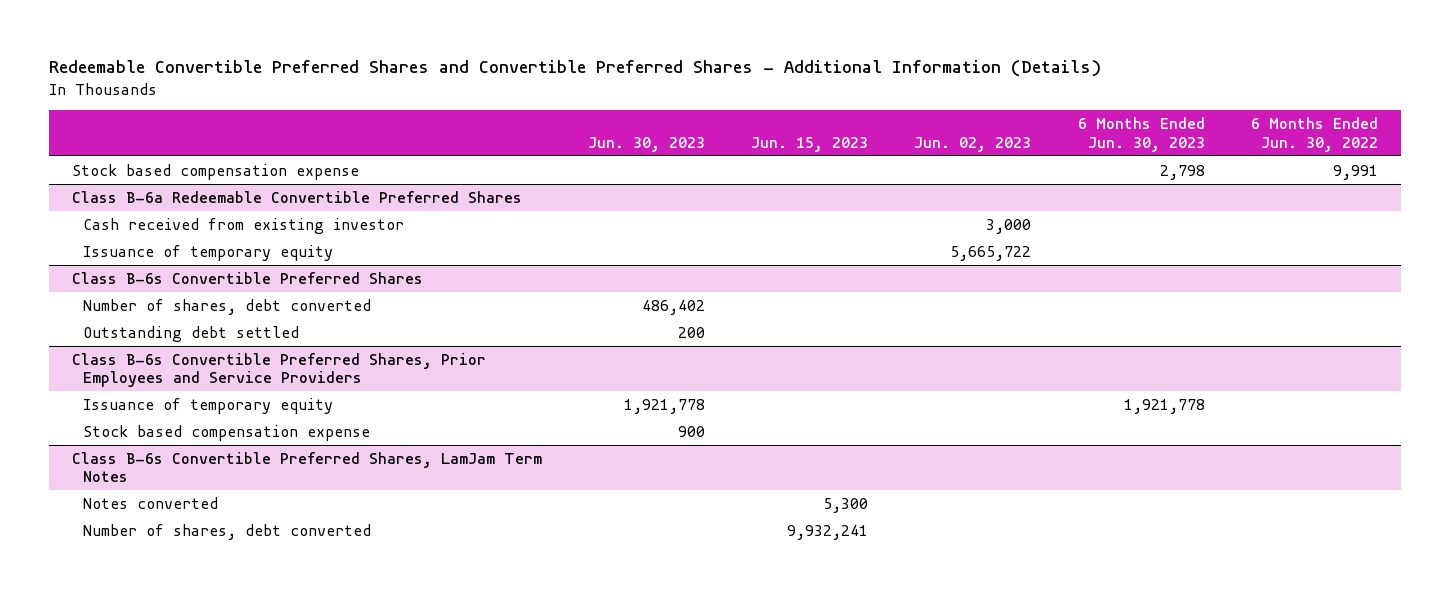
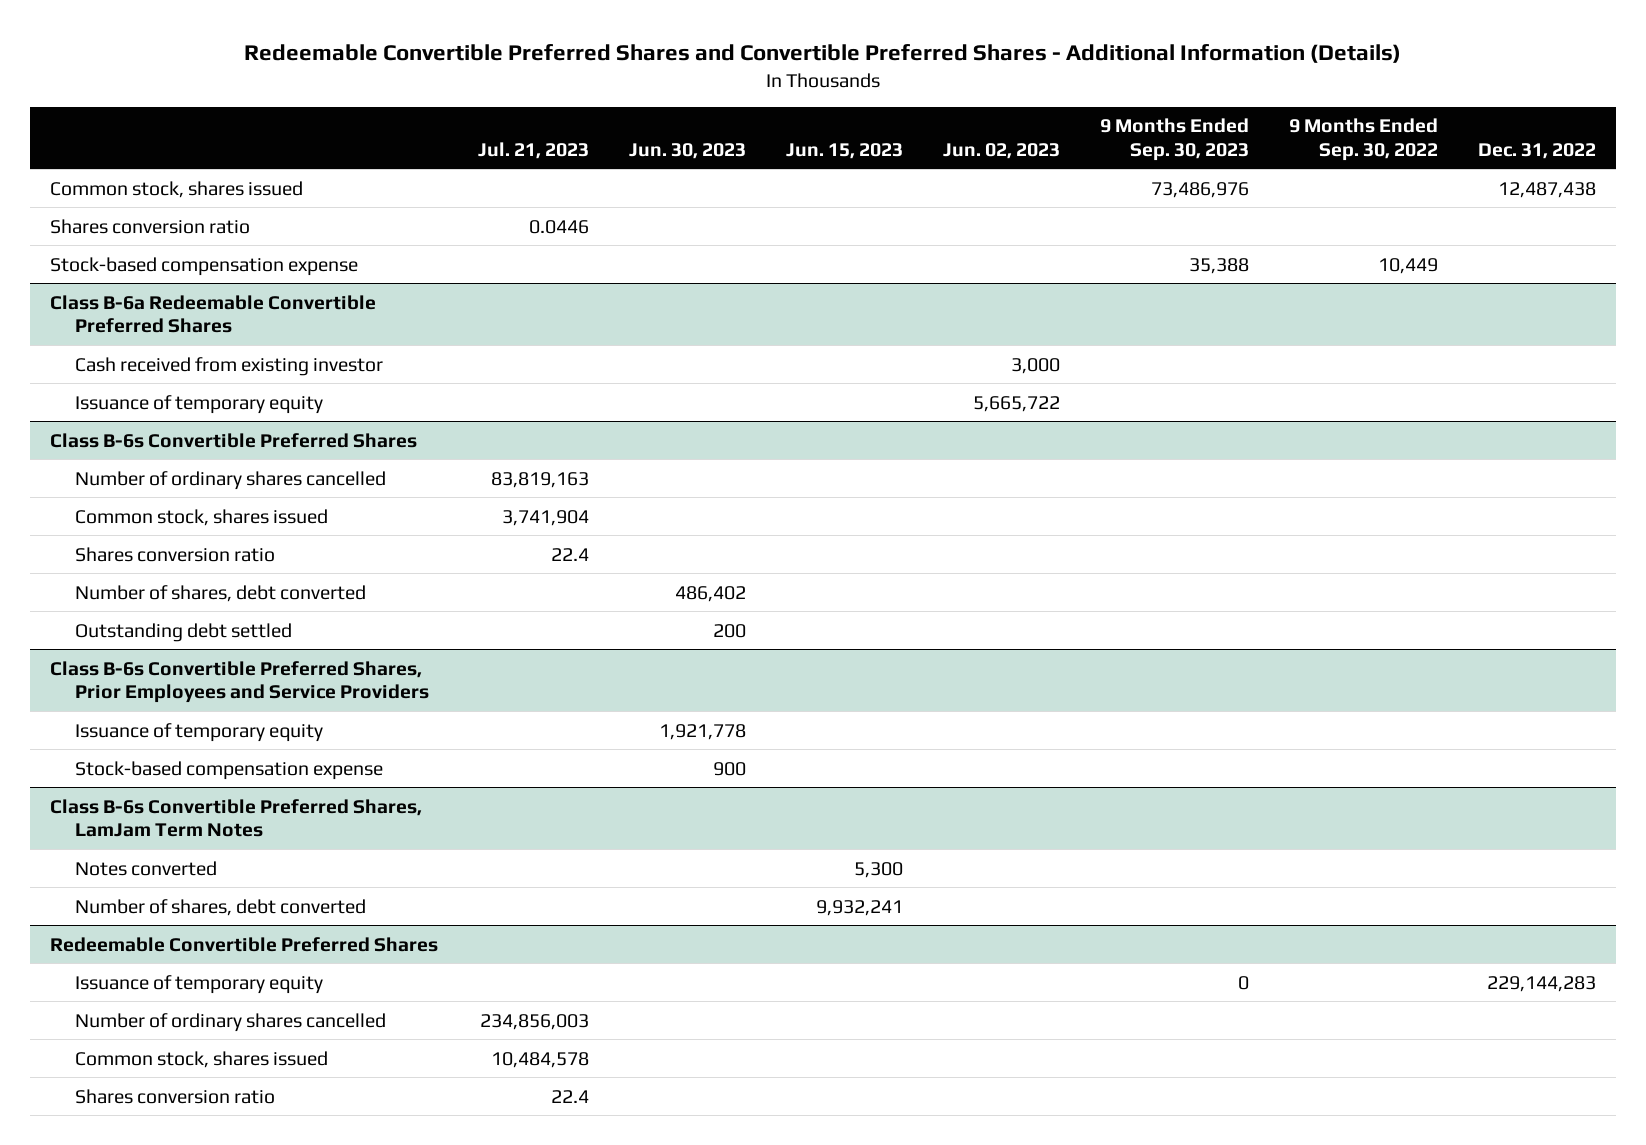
[1077,117,1205,152] 6 Months Ended Jun. 30, 2023 -> none
[1250,117,1378,152] 6 Months Ended Jun. 30, 2022 -> none
none -> [477,141,589,159] Jul. 21, 2023
none -> [1100,118,1250,161] 9 Months Ended Sep. 30, 2023
none -> [1289,118,1439,161] 9 Months Ended Sep. 30, 2022
none -> [1478,142,1597,159] Dec. 31, 2022
none -> [49,180,303,198] Common stock, shares issued
none -> [49,218,250,234] Shares conversion ratio
[71,163,359,180] Stock based compensation expense -> [49,256,358,276] Stock-based compensation expense
none -> [74,470,386,490] Number of ordinary shares cancelled
none -> [74,508,328,526] Common stock, shares issued
none -> [74,546,275,562] Shares conversion ratio
[82,424,370,441] Stock based compensation expense -> [74,760,383,780] Stock-based compensation expense
none -> [49,936,438,952] Redeemable Convertible Preferred Shares
none -> [74,974,323,994] Issuance of temporary equity
none -> [74,1012,386,1032] Number of ordinary shares cancelled
none -> [74,1050,328,1068] Common stock, shares issued
none -> [74,1088,275,1104] Shares conversion ratio

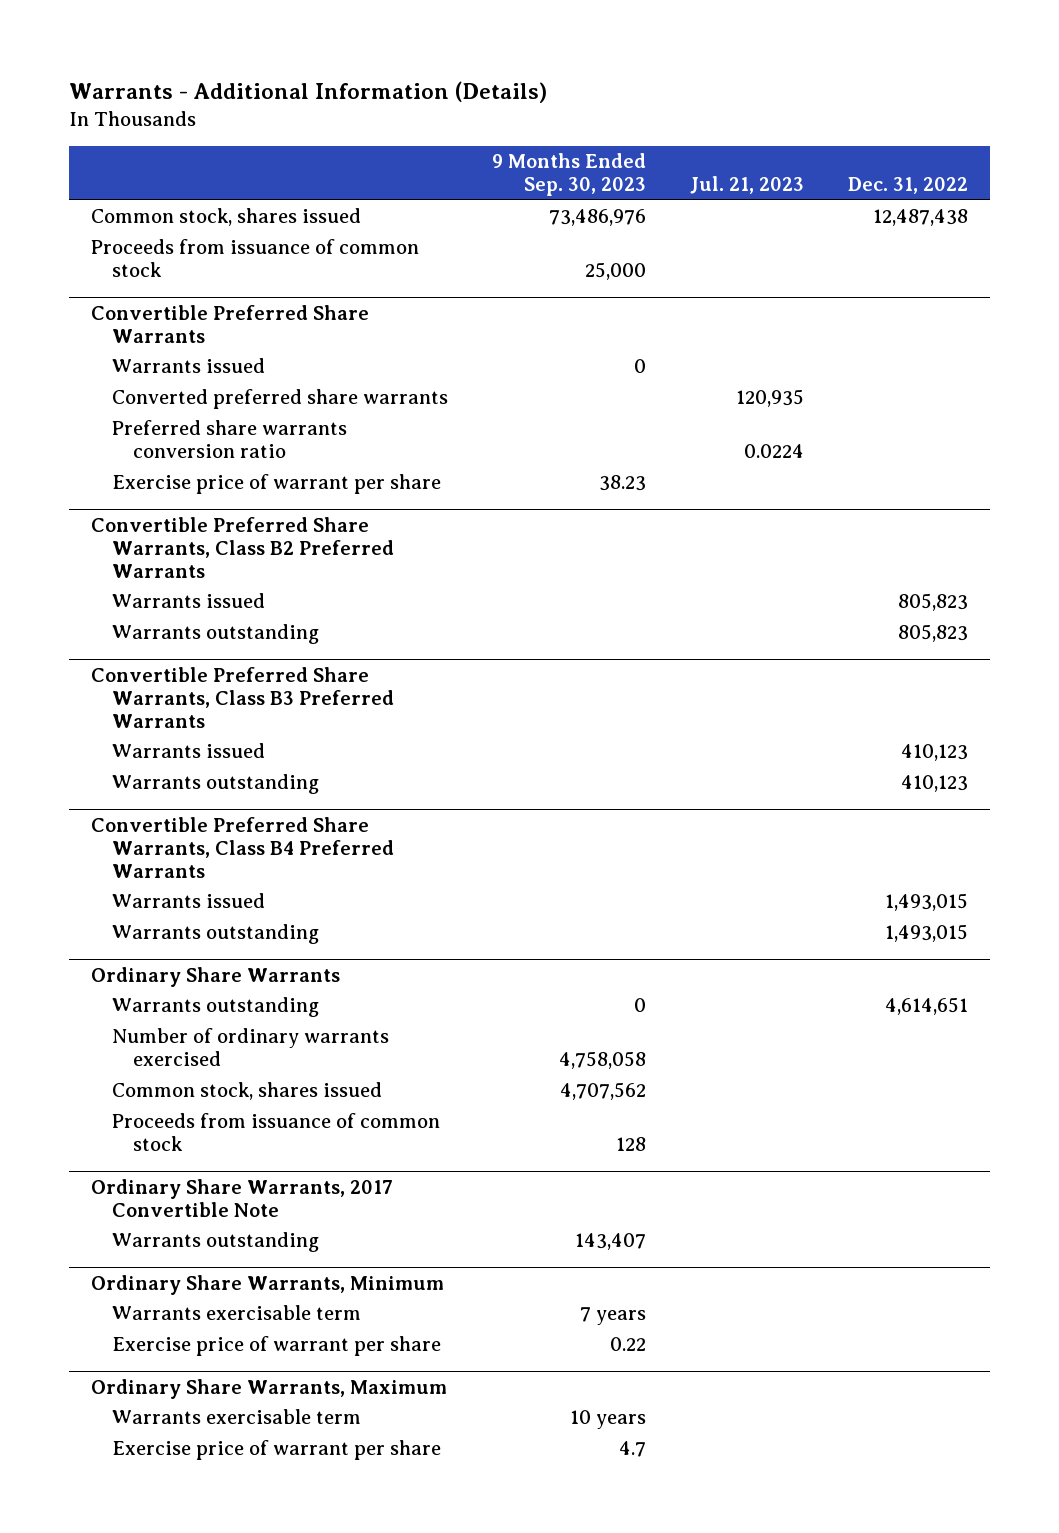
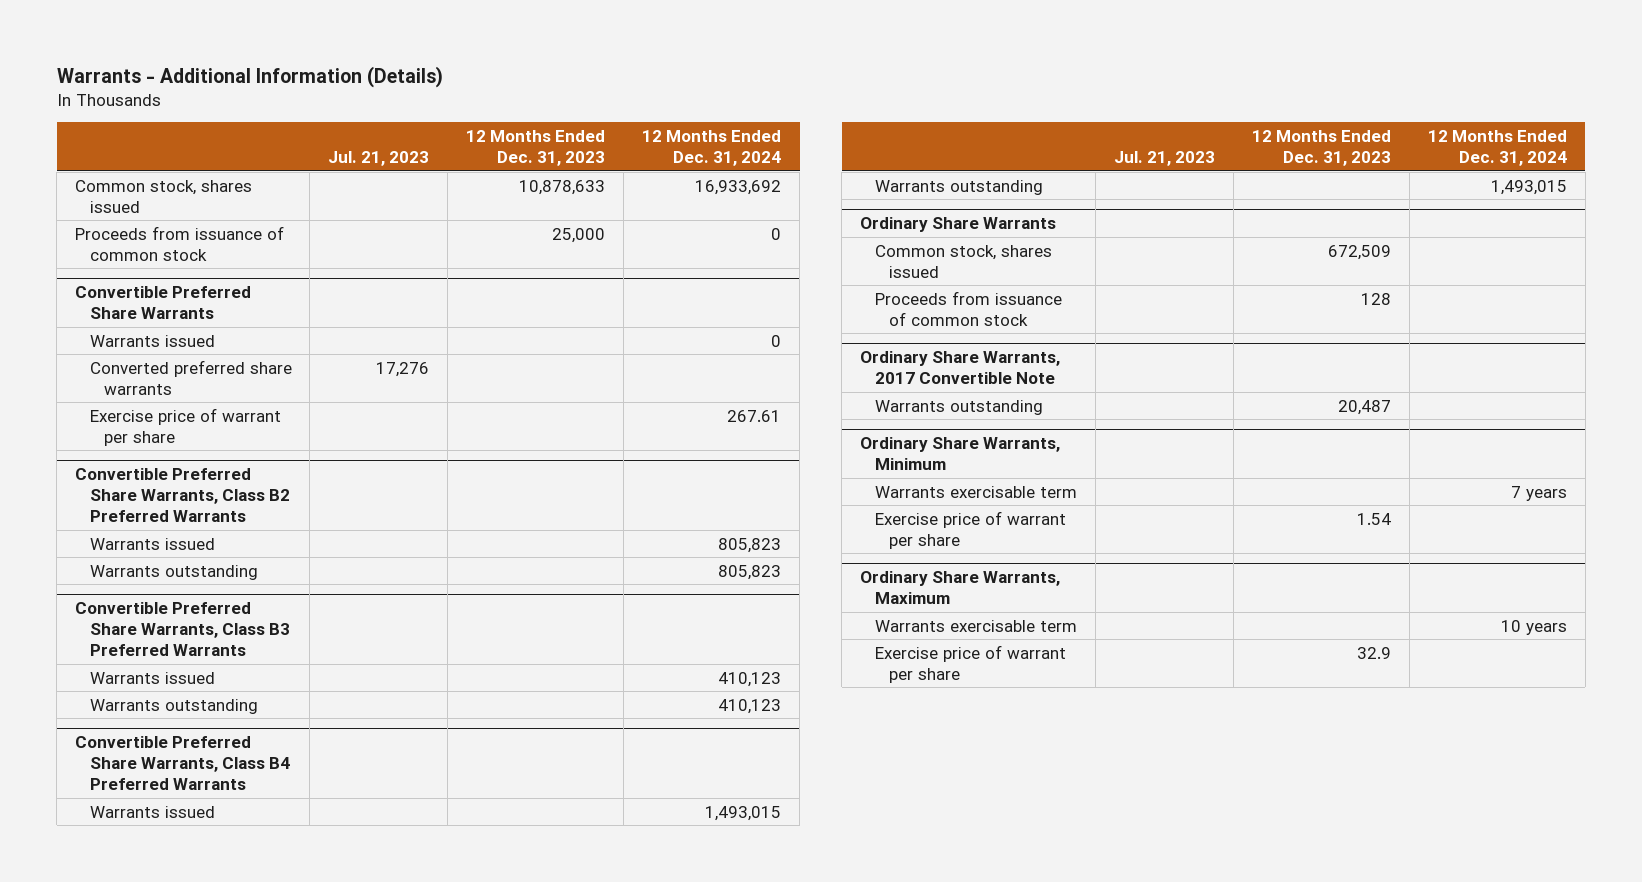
[491,153,646,197] 9 Months Ended Sep. 30, 2023 -> none
[847,177,968,195] Dec. 31, 2022 -> none
none -> [466,129,606,167] 12 Months Ended Dec. 31, 2023
none -> [642,129,782,167] 12 Months Ended Dec. 31, 2024
[111,420,347,459] Preferred share warrants conversion ratio -> none
[735,389,804,408] 120,935 -> [376,361,430,377] 17,276
[111,997,319,1018] Warrants outstanding -> none
[111,1028,389,1067] Number of ordinary warrants exercised -> none

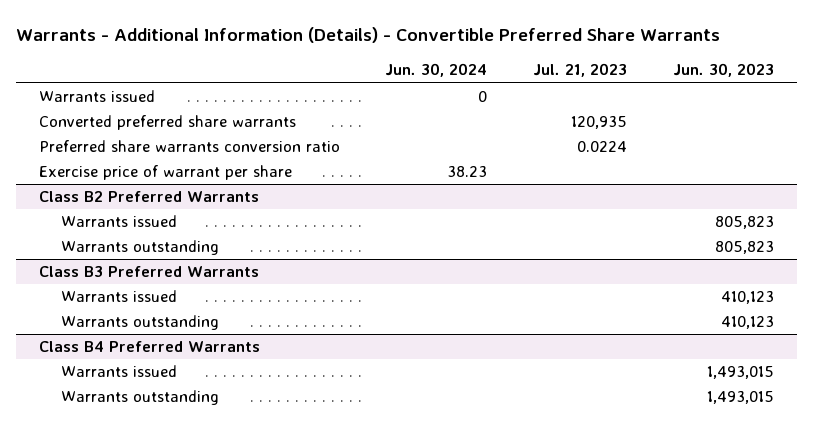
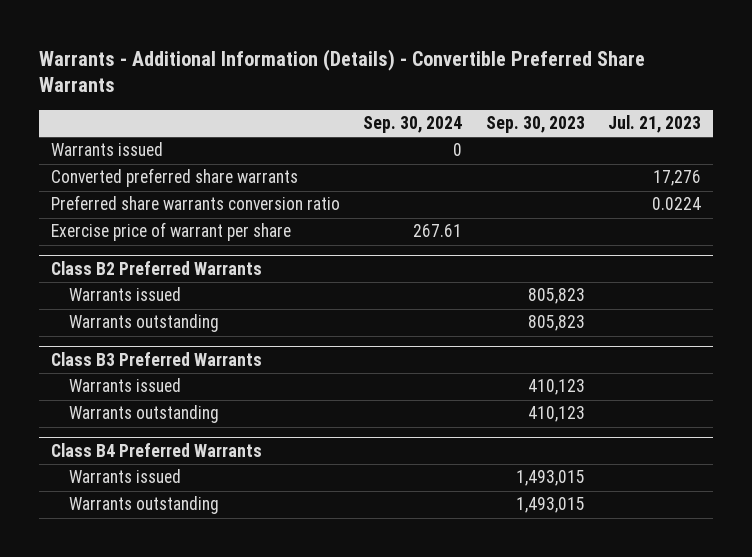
[385,63,488,78] Jun. 30, 2024 -> none
[672,63,774,78] Jun. 30, 2023 -> none
none -> [363,116,463,134] Sep. 30, 2024
none -> [485,116,585,134] Sep. 30, 2023
[571,116,628,130] 120,935 -> [653,170,702,187] 17,276

